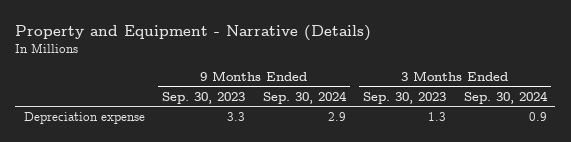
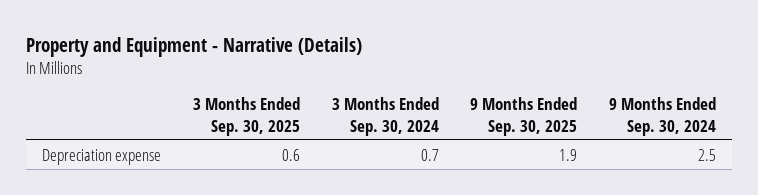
[162,92,246,105] Sep. 30, 2023 -> none
[363,92,447,105] Sep. 30, 2023 -> none
none -> [192,97,300,136] 3 Months Ended Sep. 30, 2025
none -> [470,97,578,136] 9 Months Ended Sep. 30, 2025
[327,112,346,122] 2.9 -> [698,148,717,161] 2.5
[528,112,547,122] 0.9 -> [420,148,439,161] 0.7

